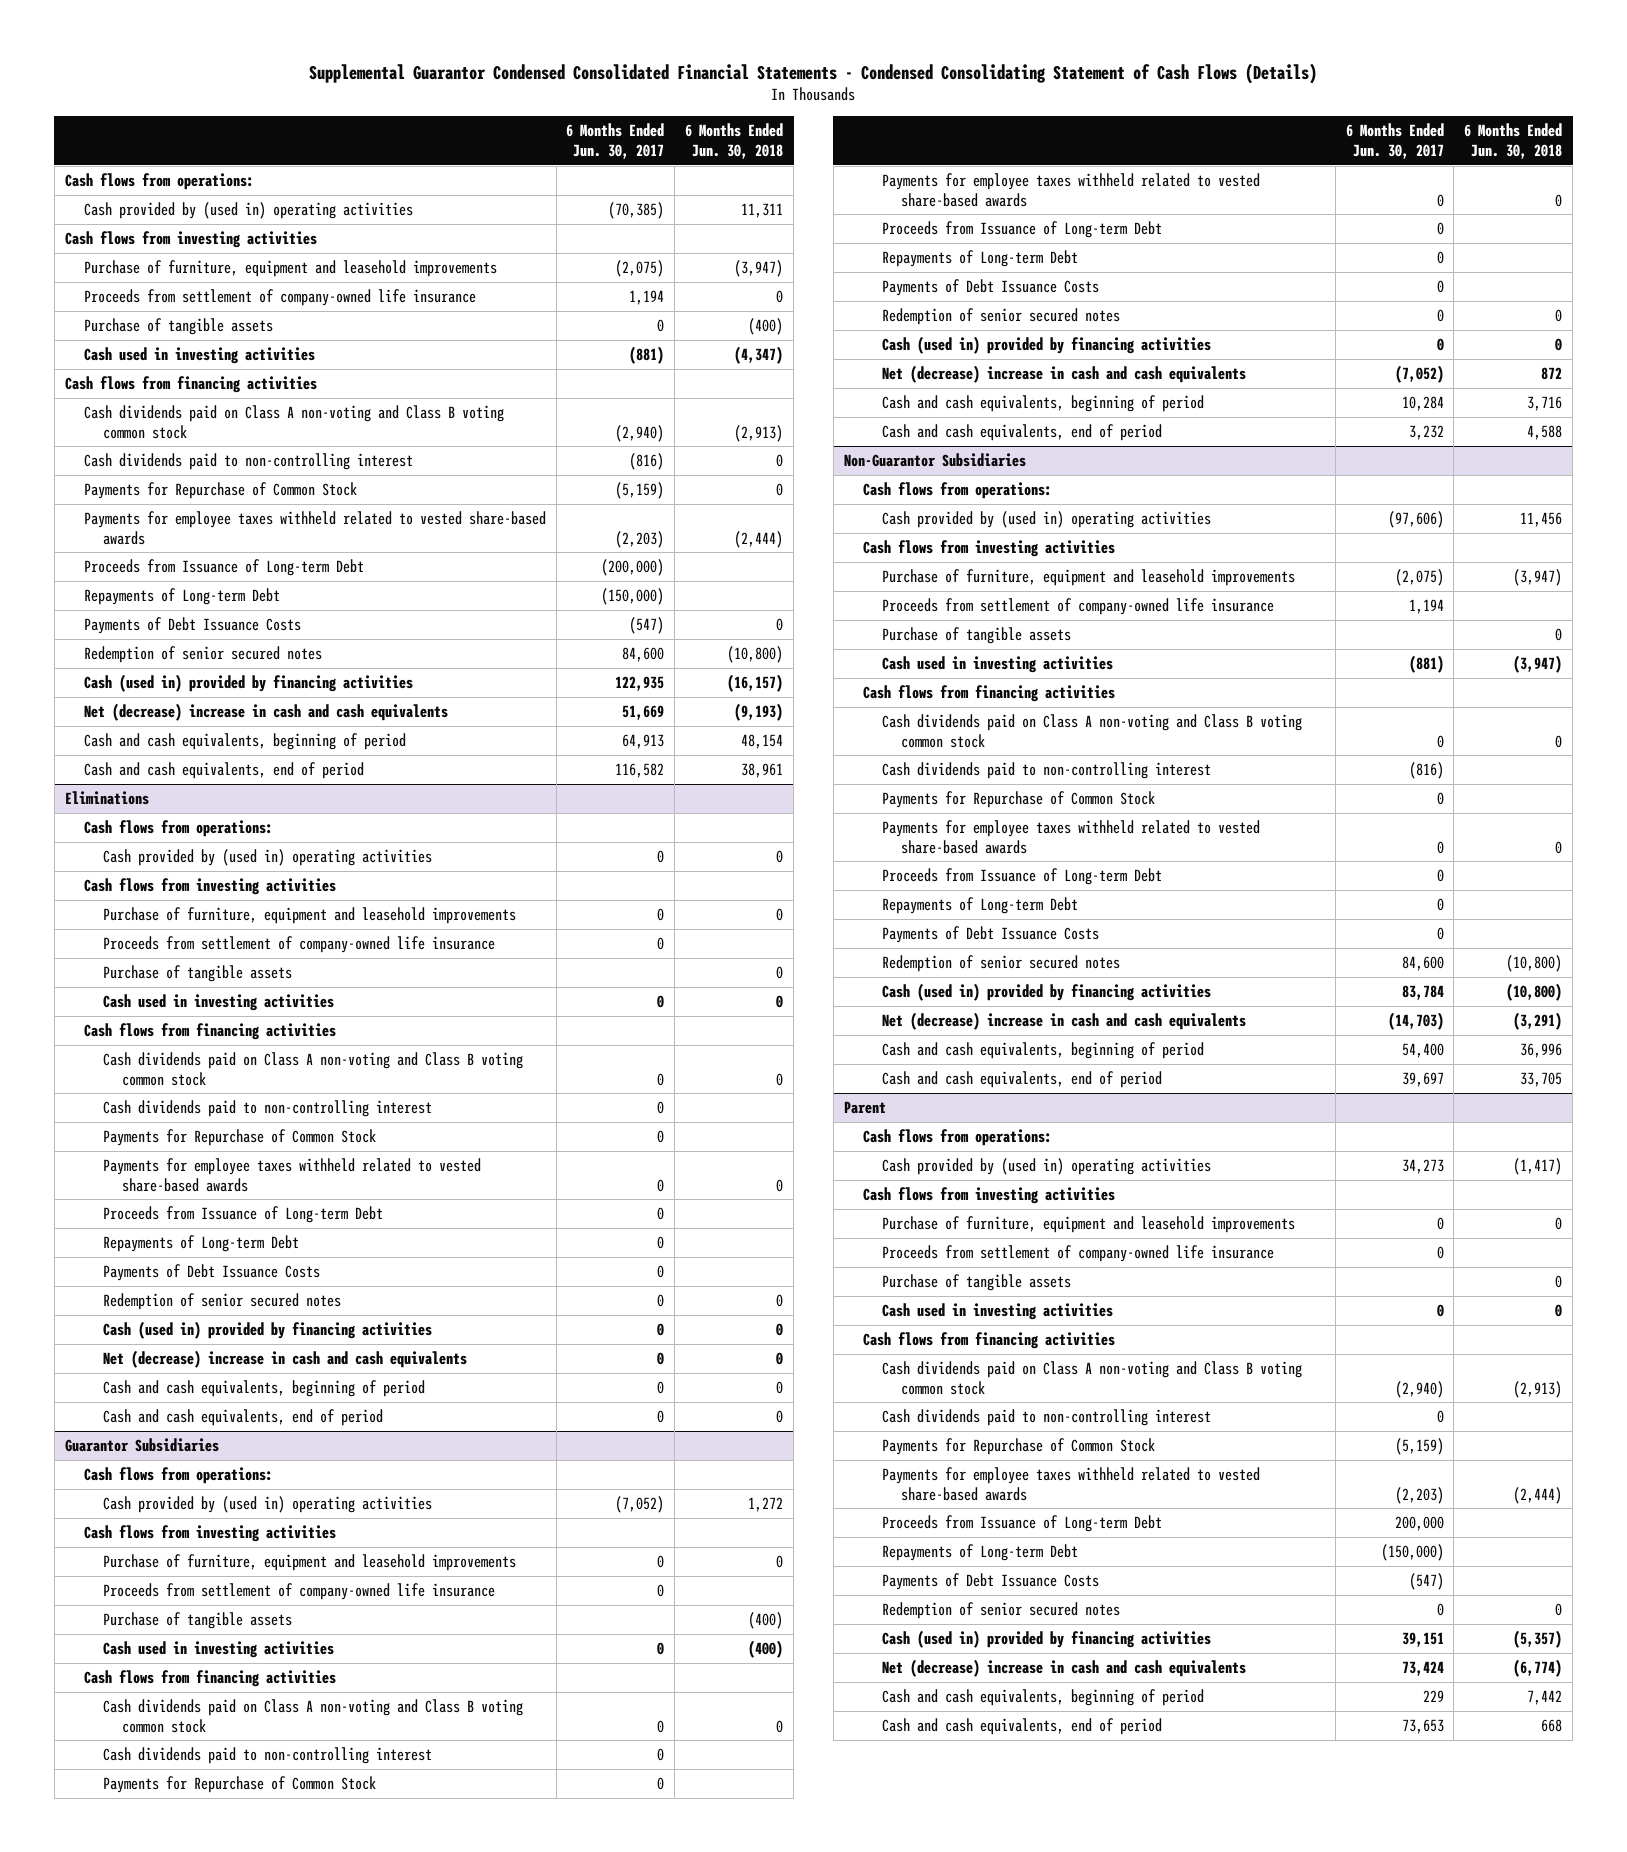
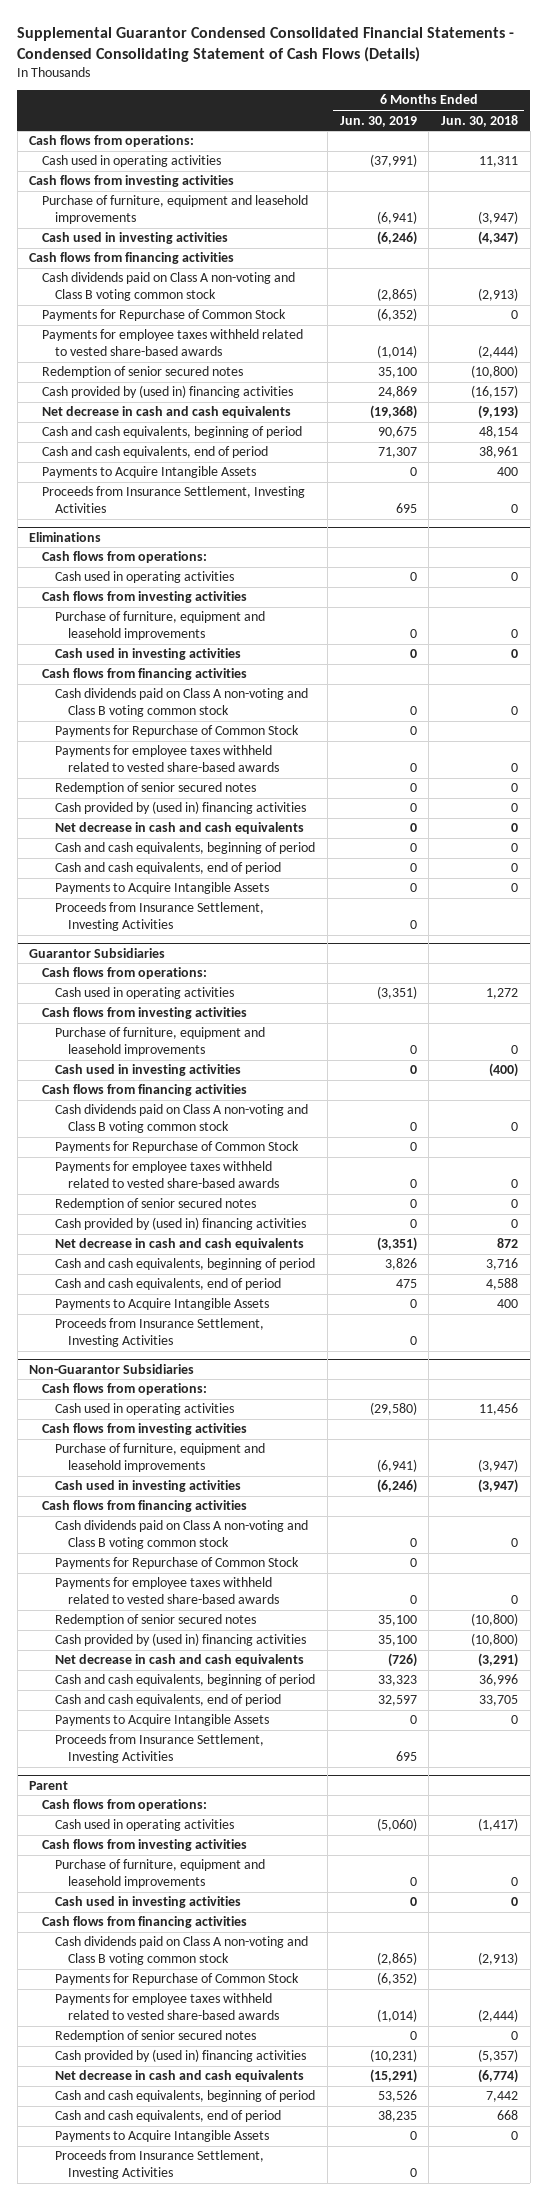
[566,123,665,159] 6 Months Ended Jun. 30, 2017 -> none
none -> [339,115,417,127] Jun. 30, 2019
[83,201,413,219] Cash provided by (used in) operating activities -> [42,155,222,168] Cash used in operating activities
[83,288,476,306] Proceeds from settlement of company-owned life insurance -> none
[83,317,273,335] Purchase of tangible assets -> none
[83,452,413,470] Cash dividends paid to non-controlling interest -> none
[83,558,364,576] Proceeds from Issuance of Long-term Debt -> none
[83,587,280,605] Repayments of Long-term Debt -> none
[83,616,301,634] Payments of Debt Issuance Costs -> none
[83,673,413,692] Cash (used in) provided by financing activities -> [42,385,294,399] Cash provided by (used in) financing activities
[83,702,448,721] Net (decrease) increase in cash and cash equivalents -> [42,406,292,419] Net decrease in cash and cash equivalents
none -> [42,466,257,479] Payments to Acquire Intangible Assets
none -> [42,486,306,513] Proceeds from Insurance Settlement, Investing Activities
[102,848,432,866] Cash provided by (used in) operating activities -> [55,571,235,584] Cash used in operating activities
[102,935,495,953] Proceeds from settlement of company-owned life insurance -> none
[102,964,292,982] Purchase of tangible assets -> none
[102,1099,432,1117] Cash dividends paid to non-controlling interest -> none
[102,1205,383,1223] Proceeds from Issuance of Long-term Debt -> none
[102,1234,299,1252] Repayments of Long-term Debt -> none
[102,1263,320,1281] Payments of Debt Issuance Costs -> none
[102,1320,432,1339] Cash (used in) provided by financing activities -> [55,801,307,815] Cash provided by (used in) financing activities
[102,1349,467,1368] Net (decrease) increase in cash and cash equivalents -> [55,822,305,835] Net decrease in cash and cash equivalents
none -> [55,882,270,895] Payments to Acquire Intangible Assets
none -> [55,902,265,931] Proceeds from Insurance Settlement, Investing Activities
[102,1495,432,1513] Cash provided by (used in) operating activities -> [55,987,235,1000] Cash used in operating activities
[102,1582,495,1600] Proceeds from settlement of company-owned life insurance -> none
[102,1611,292,1629] Purchase of tangible assets -> none
[102,1746,432,1764] Cash dividends paid to non-controlling interest -> none
[881,220,1162,238] Proceeds from Issuance of Long-term Debt -> none
[881,249,1078,267] Repayments of Long-term Debt -> none
[881,278,1099,296] Payments of Debt Issuance Costs -> none
[881,335,1211,354] Cash (used in) provided by financing activities -> [55,1217,307,1231] Cash provided by (used in) financing activities
[881,364,1246,383] Net (decrease) increase in cash and cash equivalents -> [55,1238,305,1251] Net decrease in cash and cash equivalents
none -> [55,1298,270,1311] Payments to Acquire Intangible Assets
none -> [55,1318,265,1347] Proceeds from Insurance Settlement, Investing Activities
[881,510,1211,528] Cash provided by (used in) operating activities -> [55,1403,235,1416] Cash used in operating activities
[881,597,1274,615] Proceeds from settlement of company-owned life insurance -> none
[881,626,1071,644] Purchase of tangible assets -> none
[881,761,1211,779] Cash dividends paid to non-controlling interest -> none
[881,867,1162,885] Proceeds from Issuance of Long-term Debt -> none
[881,896,1078,914] Repayments of Long-term Debt -> none
[881,925,1099,943] Payments of Debt Issuance Costs -> none
[881,982,1211,1001] Cash (used in) provided by financing activities -> [55,1633,307,1647] Cash provided by (used in) financing activities
[881,1011,1246,1030] Net (decrease) increase in cash and cash equivalents -> [55,1654,305,1667] Net decrease in cash and cash equivalents
none -> [55,1714,270,1727] Payments to Acquire Intangible Assets
none -> [55,1734,265,1763] Proceeds from Insurance Settlement, Investing Activities
[881,1157,1211,1175] Cash provided by (used in) operating activities -> [55,1819,235,1832] Cash used in operating activities
[881,1244,1274,1262] Proceeds from settlement of company-owned life insurance -> none
[881,1273,1071,1291] Purchase of tangible assets -> none
[881,1408,1211,1426] Cash dividends paid to non-controlling interest -> none
[881,1514,1162,1532] Proceeds from Issuance of Long-term Debt -> none
[881,1543,1078,1561] Repayments of Long-term Debt -> none
[881,1572,1099,1590] Payments of Debt Issuance Costs -> none
[881,1629,1211,1648] Cash (used in) provided by financing activities -> [55,2049,307,2063] Cash provided by (used in) financing activities
[881,1658,1246,1677] Net (decrease) increase in cash and cash equivalents -> [55,2070,305,2083] Net decrease in cash and cash equivalents
none -> [55,2130,270,2143] Payments to Acquire Intangible Assets
none -> [55,2150,265,2179] Proceeds from Insurance Settlement, Investing Activities

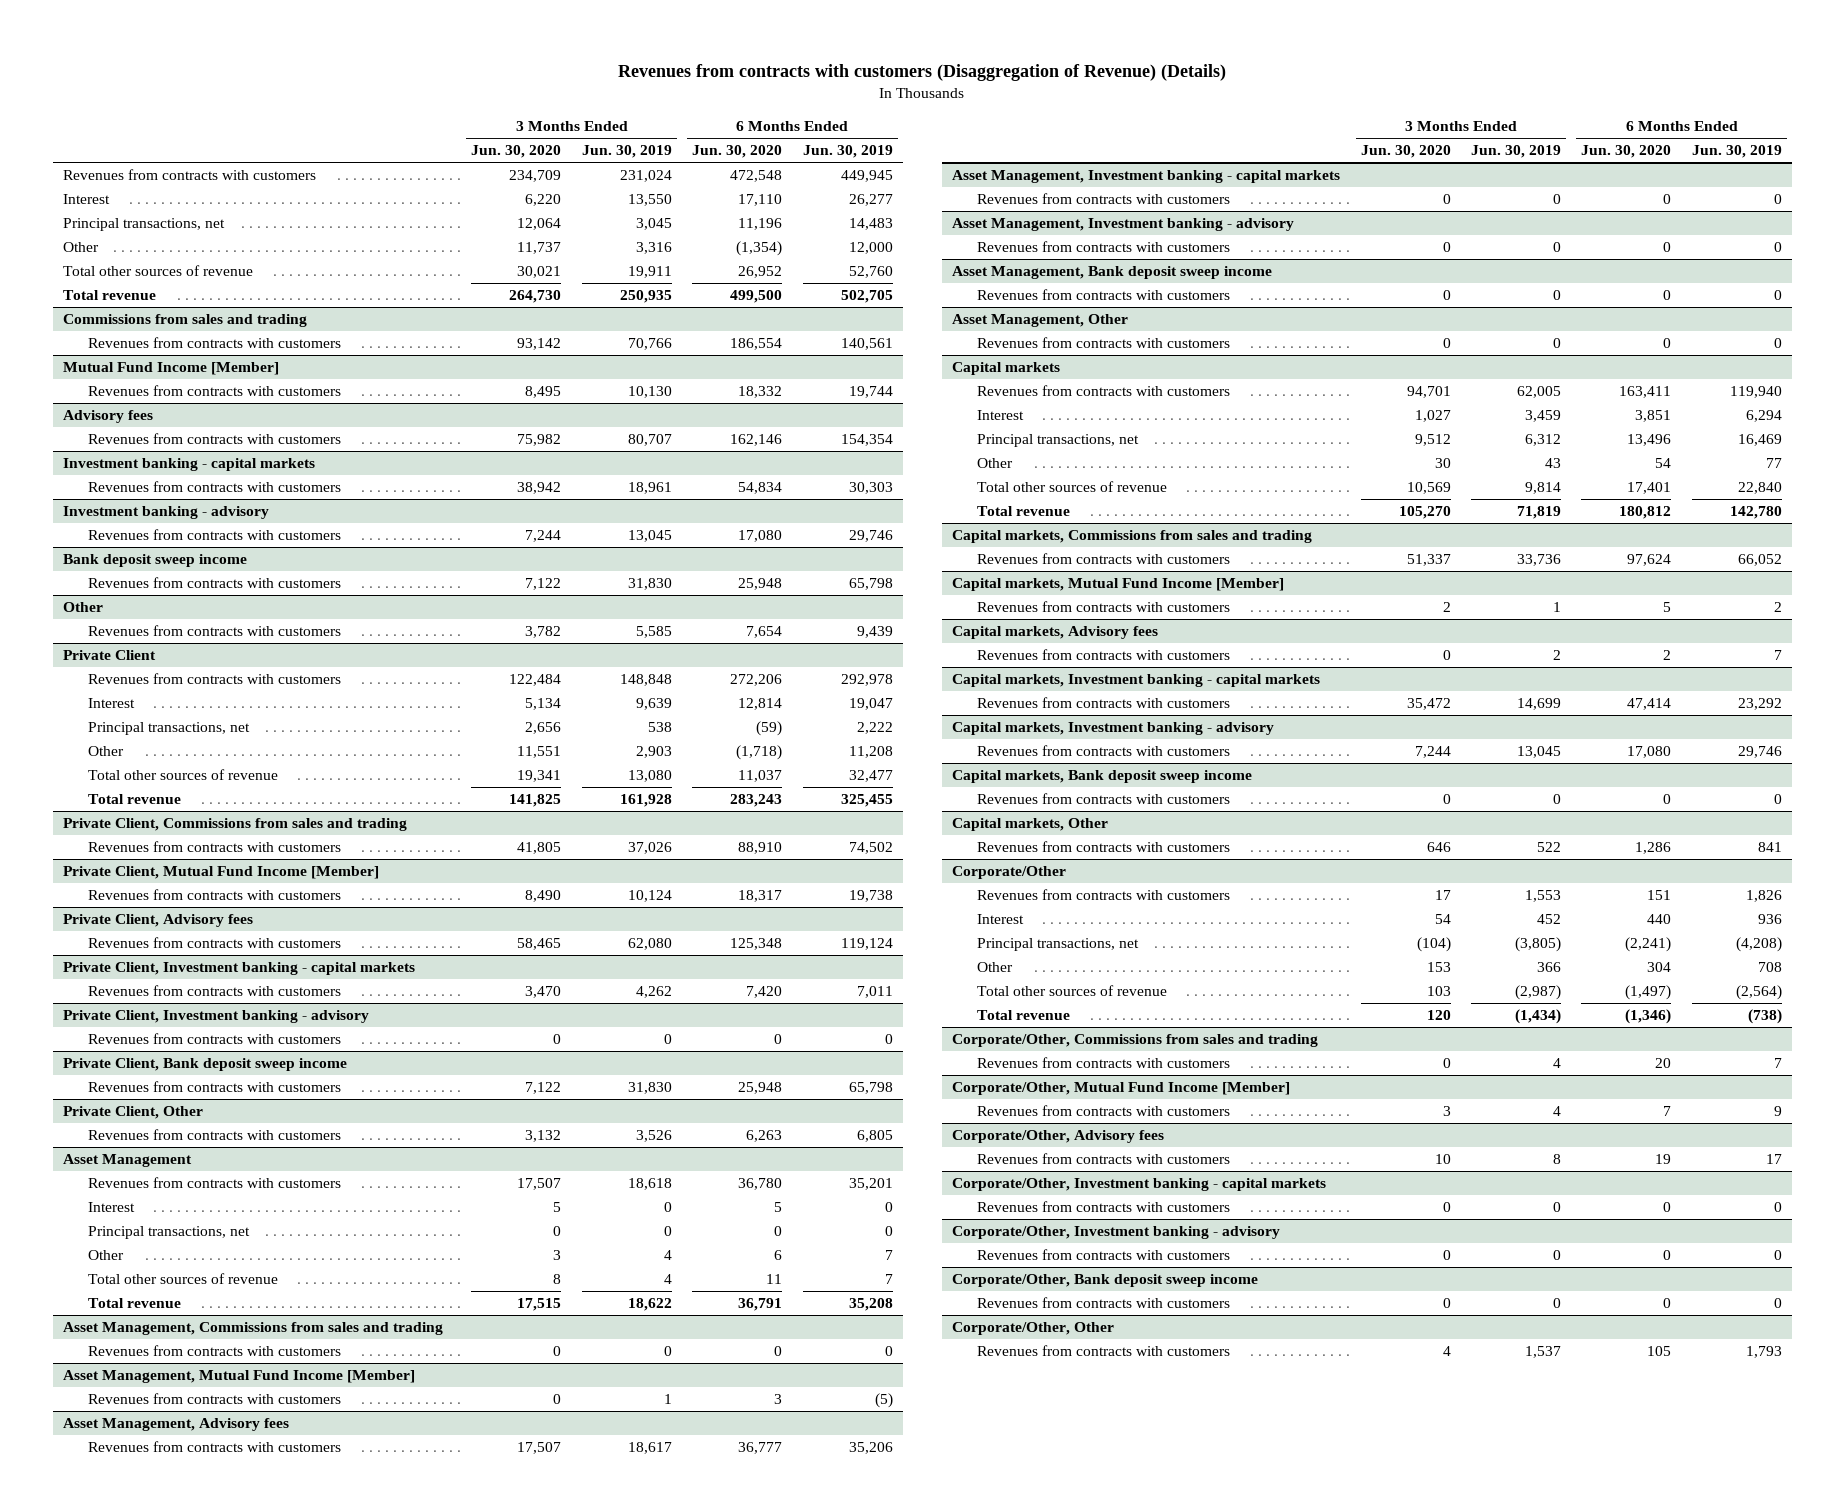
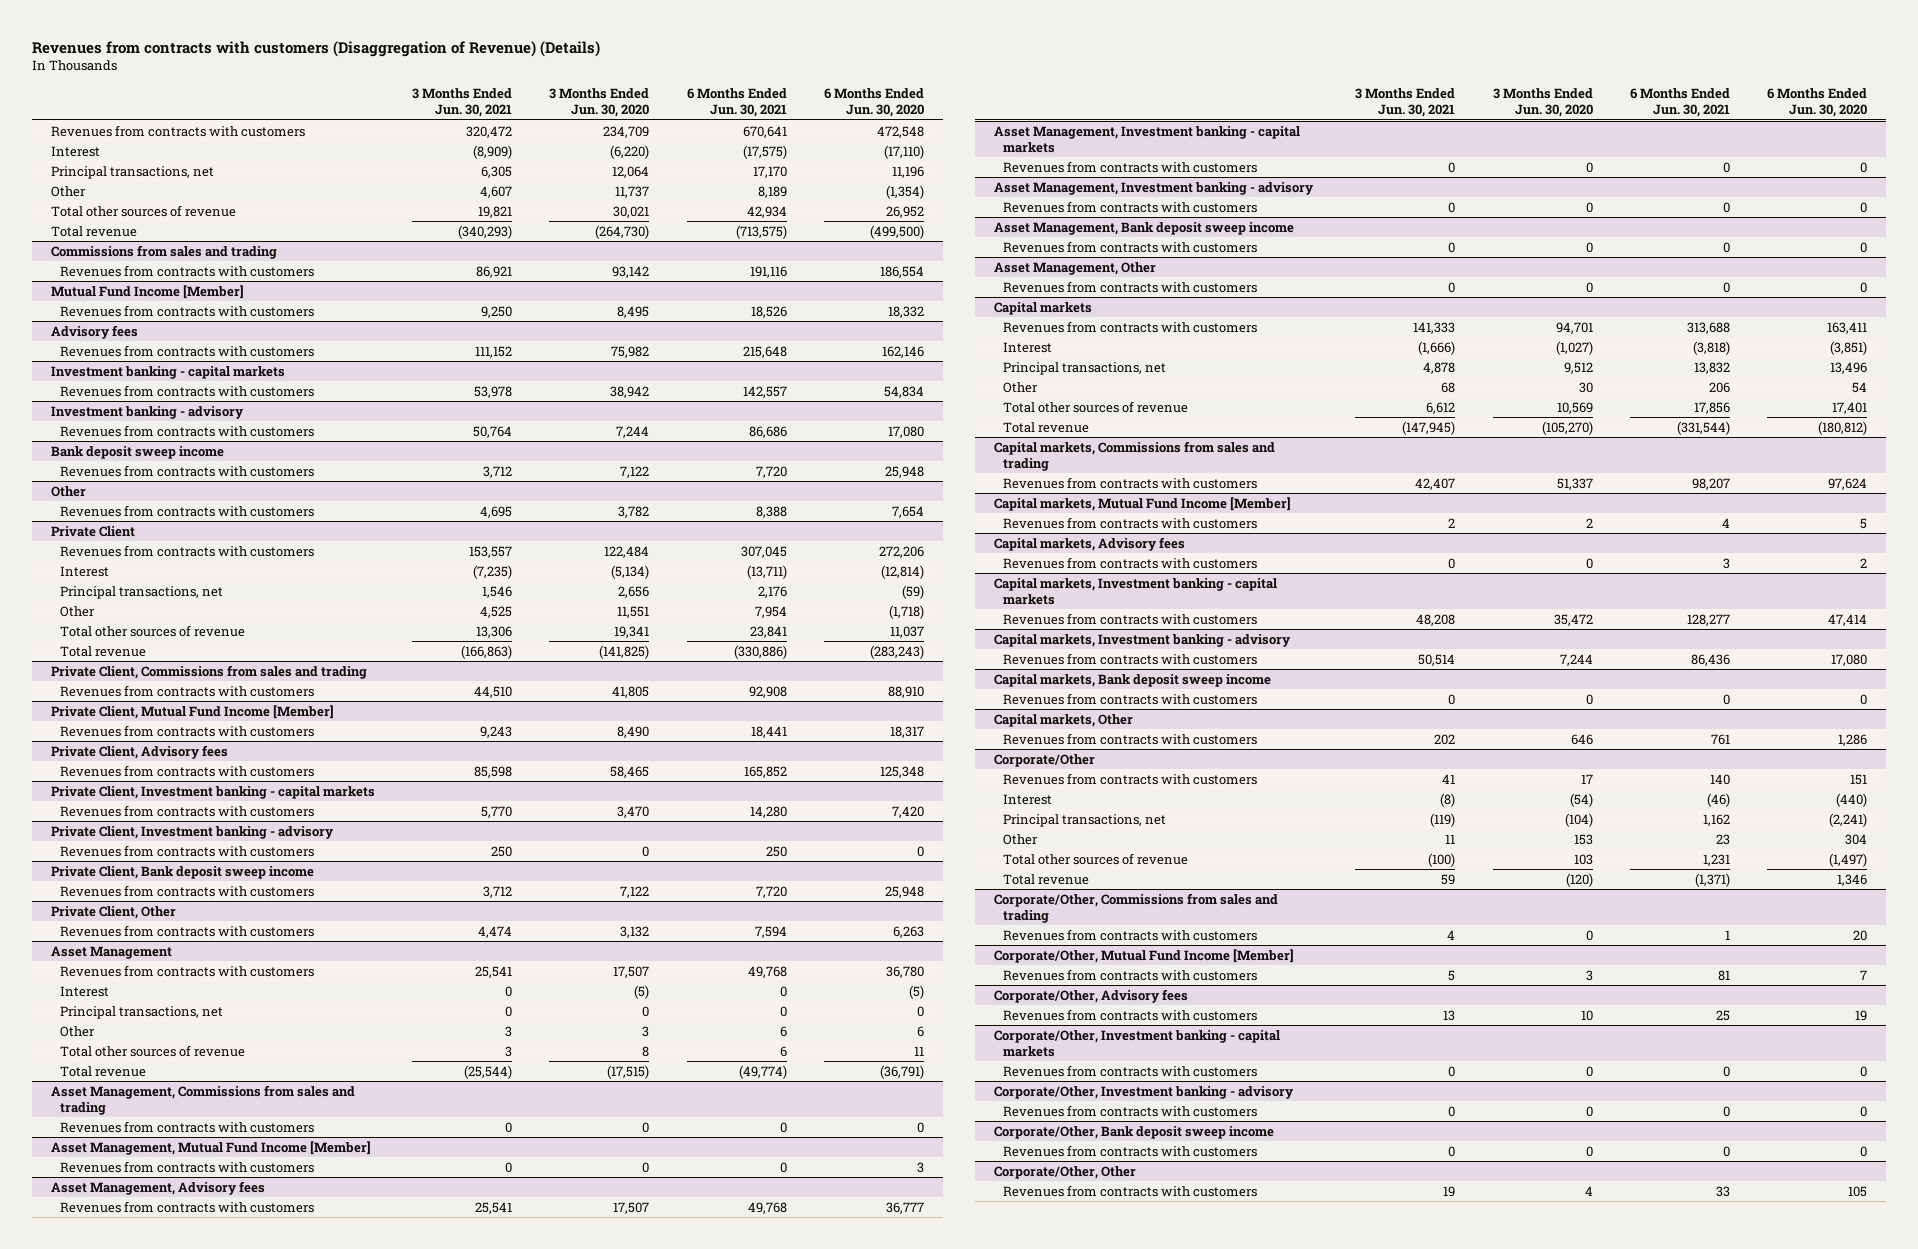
[581,145,672,159] Jun. 30, 2019 -> none
[802,145,893,159] Jun. 30, 2019 -> none
none -> [412,88,513,118] 3 Months Ended Jun. 30, 2021
none -> [686,88,787,118] 6 Months Ended Jun. 30, 2021
[525,194,562,207] 6,220 -> [610,144,650,159] (6,220)
[738,194,783,207] 17,110 -> [883,144,924,159] (17,110)
[509,290,562,304] 264,730 -> [595,224,650,239] (264,730)
[730,290,783,304] 499,500 -> [869,224,924,239] (499,500)
[525,698,562,711] 5,134 -> [611,564,650,579] (5,134)
[738,698,783,711] 12,814 -> [880,564,924,579] (12,814)
[509,794,562,808] 141,825 -> [599,644,650,659] (141,825)
[730,794,783,808] 283,243 -> [869,644,924,659] (283,243)
[553,1202,562,1213] 5 -> [634,984,650,999] (5)
[774,1202,783,1213] 5 -> [908,984,924,999] (5)
[517,1298,562,1312] 17,515 -> [607,1064,650,1079] (17,515)
[738,1298,783,1312] 36,791 -> [879,1064,924,1079] (36,791)
[1414,410,1451,423] 1,027 -> [1555,340,1593,355] (1,027)
[1635,410,1672,423] 3,851 -> [1830,340,1868,355] (3,851)
[1398,506,1451,520] 105,270 -> [1541,420,1593,435] (105,270)
[1619,506,1672,520] 180,812 -> [1818,420,1868,435] (180,812)
[1434,914,1451,925] 54 -> [1569,792,1593,807] (54)
[1647,914,1672,925] 440 -> [1836,792,1868,807] (440)
[1426,1010,1451,1021] 120 -> [1565,872,1593,887] (120)
[1625,1009,1672,1025] (1,346) -> [1837,873,1868,886] 1,346

